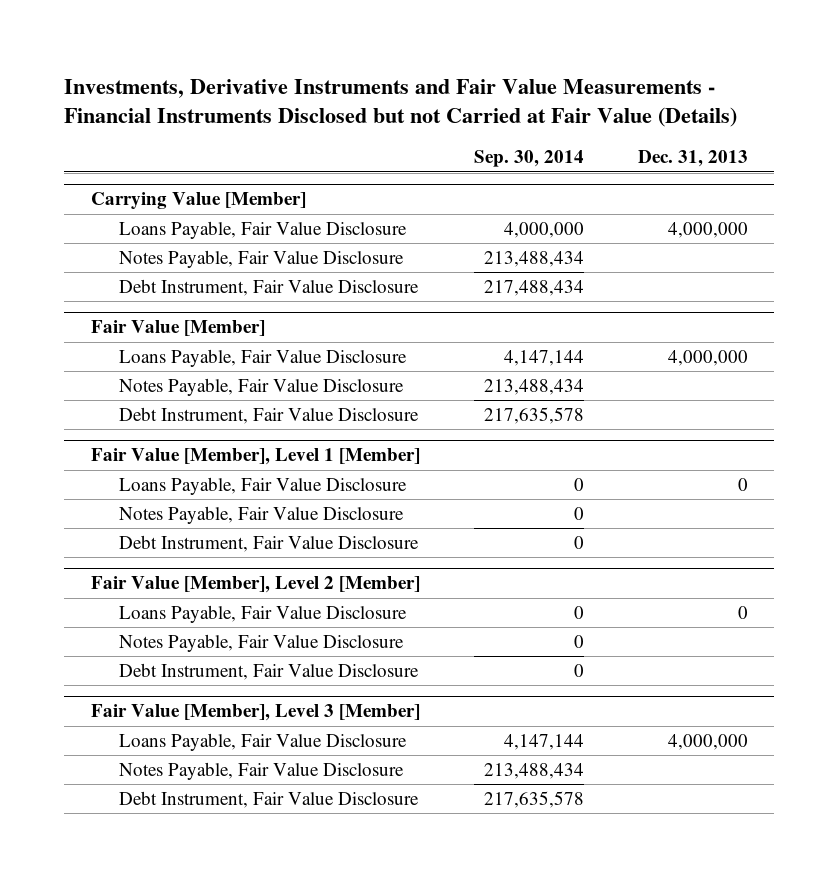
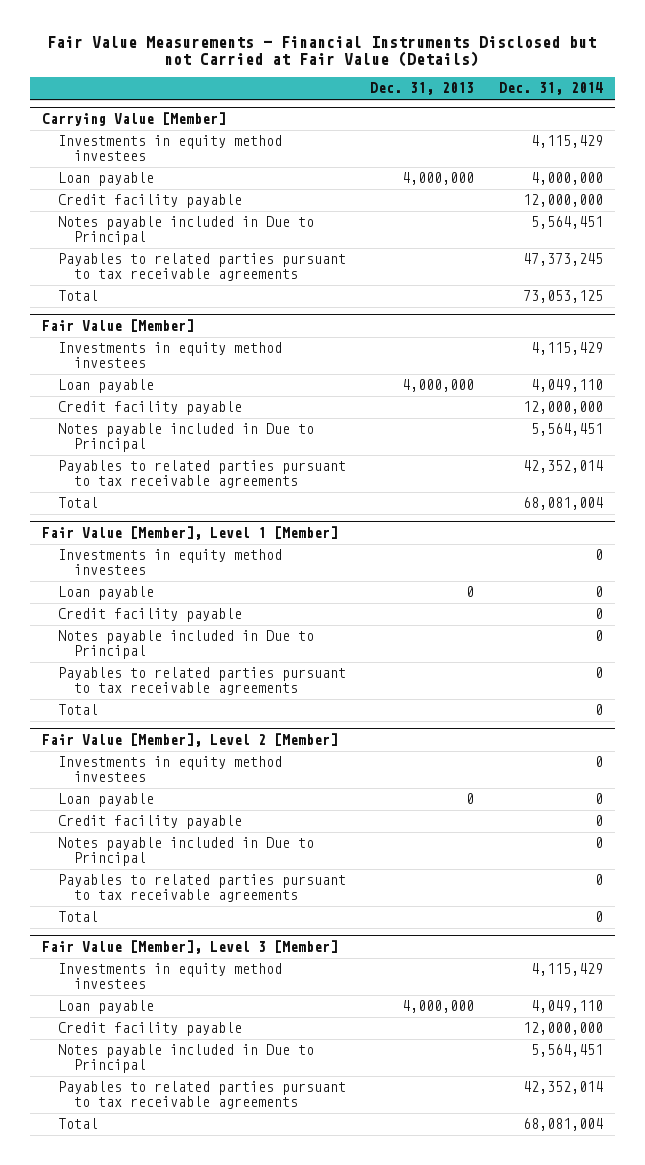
[64,78,738,128] Investments, Derivative Instruments and Fair Value Measurements - Financial Instruments Disclosed but not Carried at Fair Value (Details) -> [47,35,597,68] Fair Value Measurements - Financial Instruments Disclosed but not Carried at Fair Value (Details)
[473,150,584,168] Sep. 30, 2014 -> none
none -> [498,82,603,96] Dec. 31, 2014
[118,249,404,268] Notes Payable, Fair Value Disclosure -> none
none -> [57,135,282,161] Investments in equity method investees
[118,220,407,239] Loans Payable, Fair Value Disclosure -> [57,172,154,187] Loan payable
none -> [57,194,242,209] Credit facility payable
none -> [57,216,314,245] Notes payable included in Due to Principal
none -> [57,253,346,281] Payables to related parties pursuant to tax receivable agreements
[118,278,419,296] Debt Instrument, Fair Value Disclosure -> [57,290,98,302] Total
[118,377,404,396] Notes Payable, Fair Value Disclosure -> none
none -> [57,342,282,368] Investments in equity method investees
[118,348,407,367] Loans Payable, Fair Value Disclosure -> [57,379,154,394] Loan payable
none -> [57,401,242,416] Credit facility payable
none -> [57,423,314,452] Notes payable included in Due to Principal
none -> [57,460,346,488] Payables to related parties pursuant to tax receivable agreements
[118,406,419,424] Debt Instrument, Fair Value Disclosure -> [57,497,98,509] Total
[118,505,404,524] Notes Payable, Fair Value Disclosure -> none
none -> [57,549,282,575] Investments in equity method investees
[118,476,407,495] Loans Payable, Fair Value Disclosure -> [57,586,154,601] Loan payable
none -> [57,608,242,623] Credit facility payable
none -> [57,630,314,659] Notes payable included in Due to Principal
none -> [57,667,346,695] Payables to related parties pursuant to tax receivable agreements
[118,534,419,552] Debt Instrument, Fair Value Disclosure -> [57,704,98,716] Total
[118,633,404,652] Notes Payable, Fair Value Disclosure -> none
none -> [57,756,282,782] Investments in equity method investees
[118,604,407,623] Loans Payable, Fair Value Disclosure -> [57,793,154,808] Loan payable
none -> [57,815,242,830] Credit facility payable
none -> [57,837,314,866] Notes payable included in Due to Principal
none -> [57,874,346,902] Payables to related parties pursuant to tax receivable agreements
[118,662,419,680] Debt Instrument, Fair Value Disclosure -> [57,911,98,923] Total
[118,761,404,780] Notes Payable, Fair Value Disclosure -> none
none -> [57,963,282,989] Investments in equity method investees
[118,732,407,751] Loans Payable, Fair Value Disclosure -> [57,1000,154,1015] Loan payable
none -> [57,1022,242,1037] Credit facility payable
none -> [57,1044,314,1073] Notes payable included in Due to Principal
none -> [57,1081,346,1109] Payables to related parties pursuant to tax receivable agreements
[118,790,419,808] Debt Instrument, Fair Value Disclosure -> [57,1118,98,1130] Total

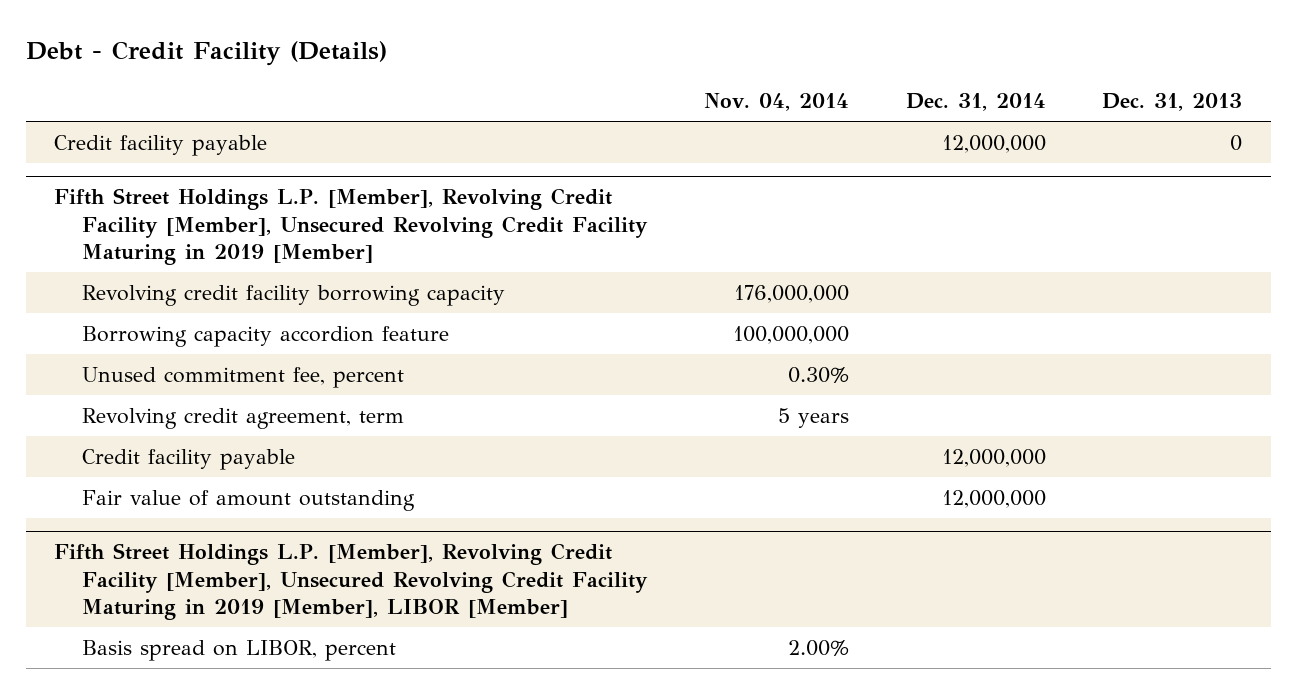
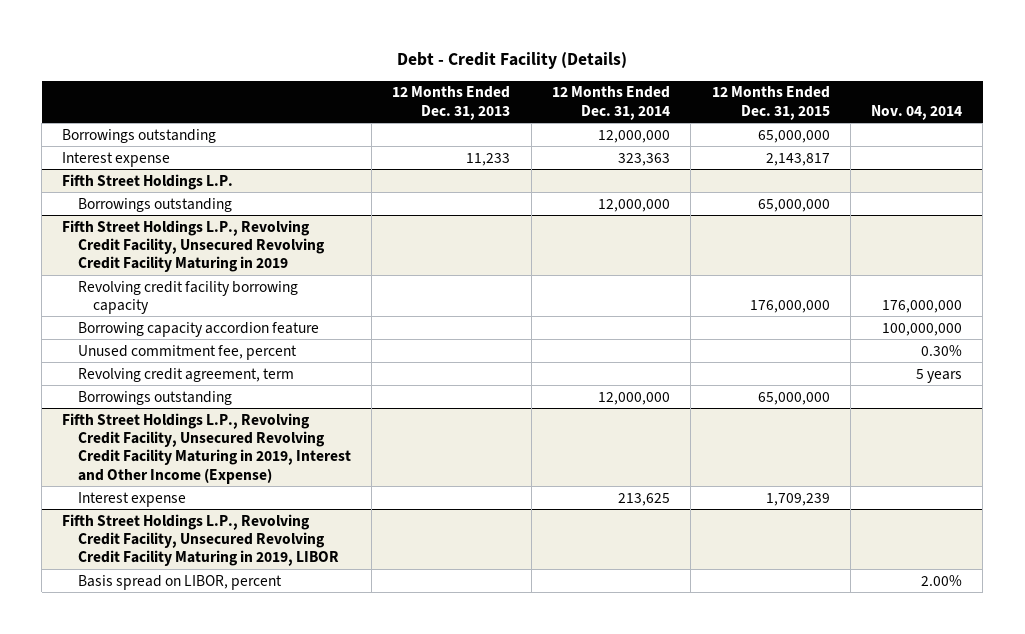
[905,93,1046,112] Dec. 31, 2014 -> none
[1102,93,1243,112] Dec. 31, 2013 -> none
none -> [392,86,511,120] 12 Months Ended Dec. 31, 2013
none -> [551,86,670,120] 12 Months Ended Dec. 31, 2014
none -> [711,86,830,120] 12 Months Ended Dec. 31, 2015
[53,134,267,156] Credit facility payable -> [62,128,217,143] Borrowings outstanding
none -> [62,151,171,167] Interest expense
none -> [62,173,234,190] Fifth Street Holdings L.P.
none -> [77,197,232,212] Borrowings outstanding
[53,188,649,265] Fifth Street Holdings L.P. [Member], Revolving Credit Facility [Member], Unsecured Revolving Credit Facility Maturing in 2019 [Member] -> [62,219,325,273] Fifth Street Holdings L.P., Revolving Credit Facility, Unsecured Revolving Credit Facility Maturing in 2019
[82,489,416,511] Fair value of amount outstanding -> none
[82,448,296,470] Credit facility payable -> [77,390,232,405] Borrowings outstanding
none -> [62,412,351,484] Fifth Street Holdings L.P., Revolving Credit Facility, Unsecured Revolving Credit Facility Maturing in 2019, Interest and Other Income (Expense)
none -> [77,491,186,507] Interest expense
[53,543,649,620] Fifth Street Holdings L.P. [Member], Revolving Credit Facility [Member], Unsecured Revolving Credit Facility Maturing in 2019 [Member], LIBOR [Member] -> [62,513,339,567] Fifth Street Holdings L.P., Revolving Credit Facility, Unsecured Revolving Credit Facility Maturing in 2019, LIBOR

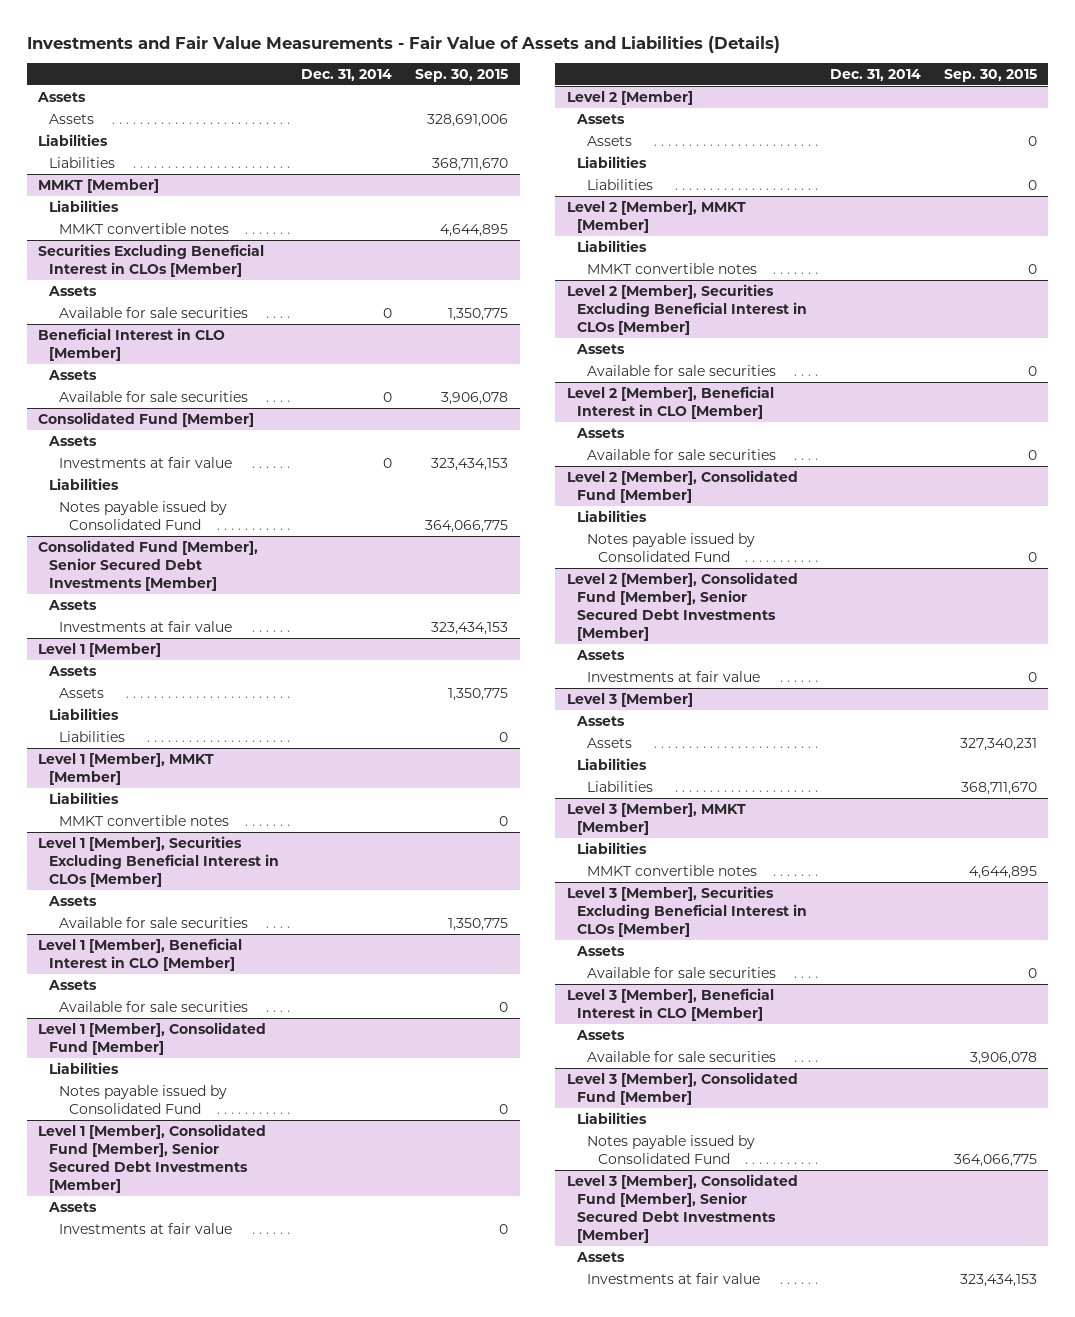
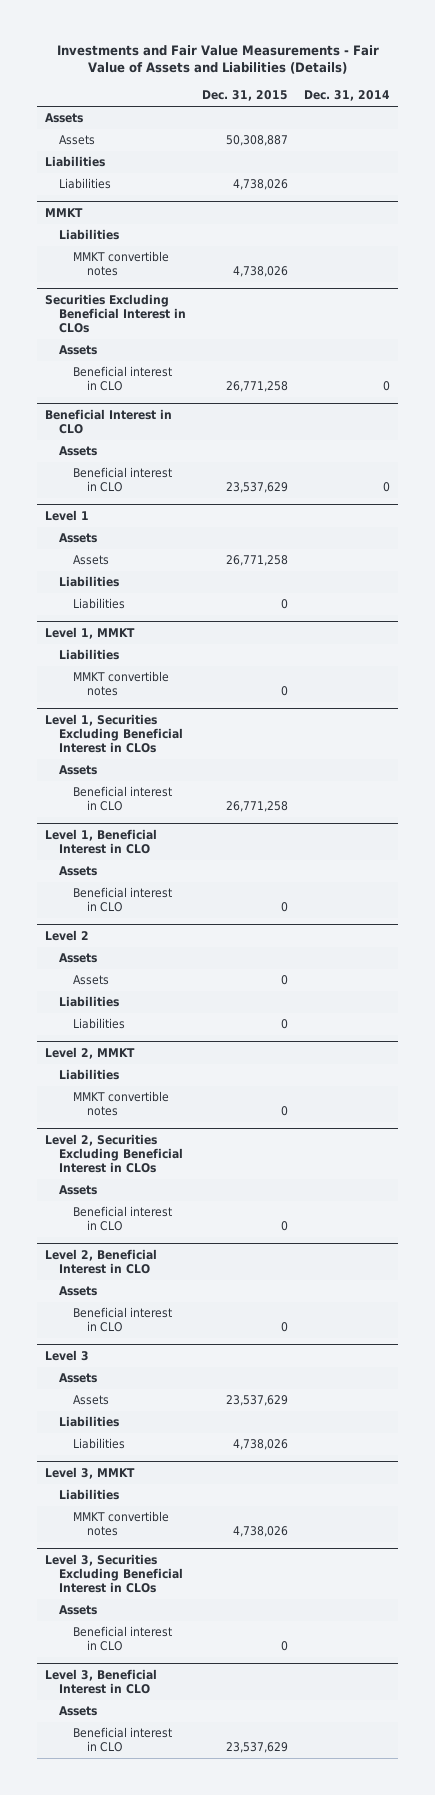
[415,68,509,82] Sep. 30, 2015 -> none
none -> [202,90,289,102] Dec. 31, 2015
[38,178,160,193] MMKT [Member] -> [44,208,83,218] MMKT
[38,243,265,277] Securities Excluding Beneficial Interest in CLOs [Member] -> [44,294,186,334] Securities Excluding Beneficial Interest in CLOs
[58,306,248,318] Available for sale securities -> [73,366,173,392] Beneficial interest in CLO
[38,327,226,361] Beneficial Interest in CLO [Member] -> [44,409,172,435] Beneficial Interest in CLO
[38,411,255,427] Consolidated Fund [Member] -> none
[47,435,97,446] Assets -> none
[58,456,232,468] Investments at fair value -> none
[48,477,119,490] Liabilities -> none
[58,500,227,530] Notes payable issued by Consolidated Fund -> none
[38,539,259,591] Consolidated Fund [Member], Senior Secured Debt Investments [Member] -> none
[47,599,97,610] Assets -> none
[58,620,232,632] Investments at fair value -> none
[58,390,248,402] Available for sale securities -> [73,467,173,493] Beneficial interest in CLO
[38,642,162,657] Level 1 [Member] -> [44,510,89,522] Level 1
[38,752,215,785] Level 1 [Member], MMKT [Member] -> [44,627,135,640] Level 1, MMKT
[38,835,279,887] Level 1 [Member], Securities Excluding Beneficial Interest in CLOs [Member] -> [44,714,183,754] Level 1, Securities Excluding Beneficial Interest in CLOs
[58,916,248,928] Available for sale securities -> [73,786,173,812] Beneficial interest in CLO
[38,937,243,971] Level 1 [Member], Beneficial Interest in CLO [Member] -> [44,829,157,855] Level 1, Beneficial Interest in CLO
[38,1021,267,1055] Level 1 [Member], Consolidated Fund [Member] -> none
[48,1061,119,1074] Liabilities -> none
[58,1084,227,1114] Notes payable issued by Consolidated Fund -> none
[38,1123,267,1193] Level 1 [Member], Consolidated Fund [Member], Senior Secured Debt Investments [Member] -> none
[47,1201,97,1212] Assets -> none
[58,1222,232,1234] Investments at fair value -> none
[58,1000,248,1012] Available for sale securities -> [73,887,173,913] Beneficial interest in CLO
[566,90,693,105] Level 2 [Member] -> [44,930,89,942] Level 2
[566,200,746,233] Level 2 [Member], MMKT [Member] -> [44,1047,135,1060] Level 2, MMKT
[566,283,808,335] Level 2 [Member], Securities Excluding Beneficial Interest in CLOs [Member] -> [44,1134,183,1174] Level 2, Securities Excluding Beneficial Interest in CLOs
[587,364,777,376] Available for sale securities -> [73,1206,173,1232] Beneficial interest in CLO
[566,385,774,419] Level 2 [Member], Beneficial Interest in CLO [Member] -> [44,1249,157,1275] Level 2, Beneficial Interest in CLO
[566,469,798,503] Level 2 [Member], Consolidated Fund [Member] -> none
[577,509,648,522] Liabilities -> none
[587,532,756,562] Notes payable issued by Consolidated Fund -> none
[566,571,798,641] Level 2 [Member], Consolidated Fund [Member], Senior Secured Debt Investments [Member] -> none
[576,649,626,660] Assets -> none
[587,670,761,682] Investments at fair value -> none
[587,448,777,460] Available for sale securities -> [73,1307,173,1333] Beneficial interest in CLO
[566,692,693,707] Level 3 [Member] -> [44,1350,89,1362] Level 3
[566,802,746,835] Level 3 [Member], MMKT [Member] -> [44,1467,135,1480] Level 3, MMKT
[566,885,808,937] Level 3 [Member], Securities Excluding Beneficial Interest in CLOs [Member] -> [44,1554,183,1594] Level 3, Securities Excluding Beneficial Interest in CLOs
[587,966,777,978] Available for sale securities -> [73,1626,173,1652] Beneficial interest in CLO
[566,987,774,1021] Level 3 [Member], Beneficial Interest in CLO [Member] -> [44,1669,157,1695] Level 3, Beneficial Interest in CLO
[566,1071,798,1105] Level 3 [Member], Consolidated Fund [Member] -> none
[577,1111,648,1124] Liabilities -> none
[587,1134,756,1164] Notes payable issued by Consolidated Fund -> none
[566,1173,798,1243] Level 3 [Member], Consolidated Fund [Member], Senior Secured Debt Investments [Member] -> none
[576,1251,626,1262] Assets -> none
[587,1272,761,1284] Investments at fair value -> none
[587,1050,777,1062] Available for sale securities -> [73,1727,173,1753] Beneficial interest in CLO

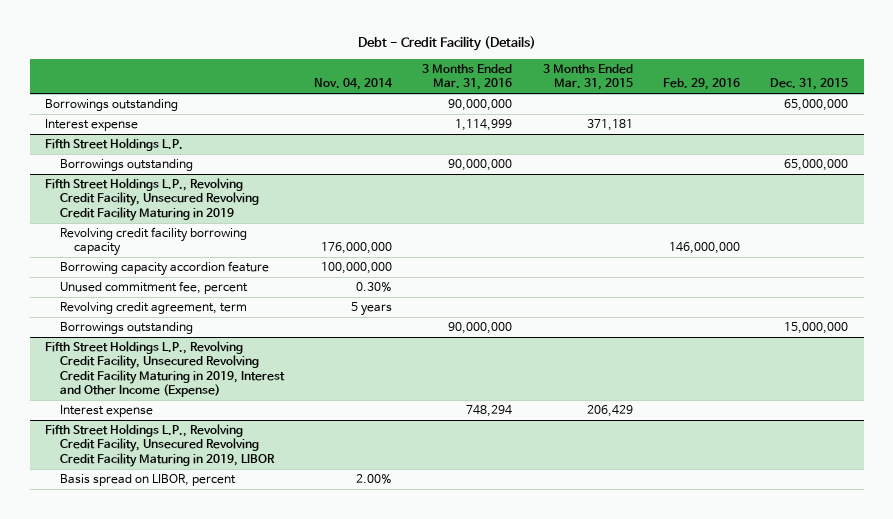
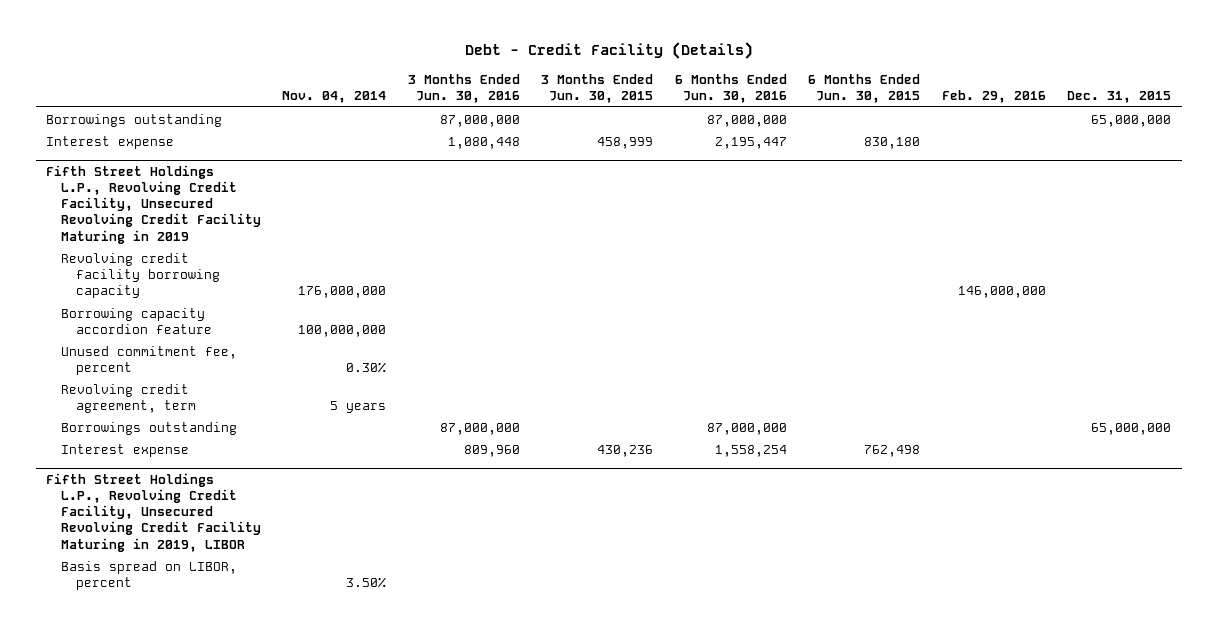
[422,63,513,91] 3 Months Ended Mar. 31, 2016 -> none
[542,63,633,91] 3 Months Ended Mar. 31, 2015 -> none
none -> [407,73,520,104] 3 Months Ended Jun. 30, 2016
none -> [541,73,654,104] 3 Months Ended Jun. 30, 2015
none -> [674,73,787,104] 6 Months Ended Jun. 30, 2016
none -> [808,73,921,104] 6 Months Ended Jun. 30, 2015
[44,138,183,152] Fifth Street Holdings L.P. -> none
[59,159,193,172] Borrowings outstanding -> none
[44,341,285,398] Fifth Street Holdings L.P., Revolving Credit Facility, Unsecured Revolving Credit Facility Maturing in 2019, Interest and Other Income (Expense) -> none
[59,405,153,418] Interest expense -> none
[784,322,849,335] 15,000,000 -> [1090,422,1171,435] 65,000,000
none -> [61,443,190,457] Interest expense
[355,474,392,485] 2.00% -> [346,576,387,588] 3.50%

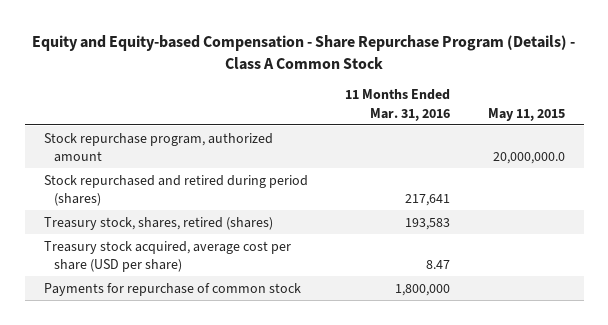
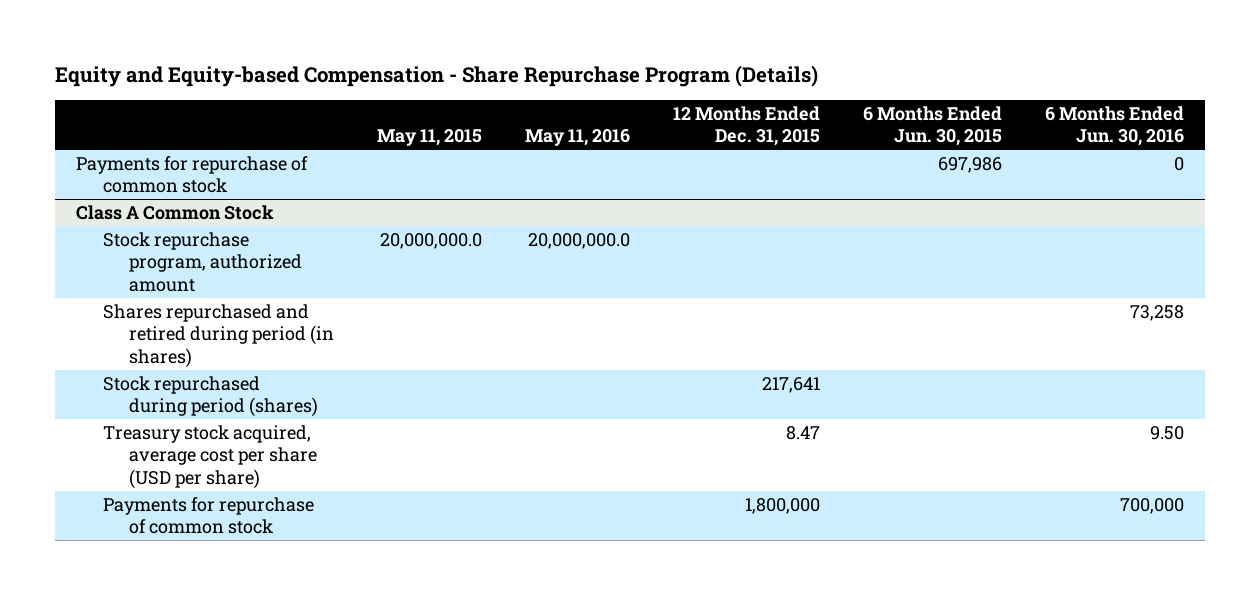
[32,34,576,70] Equity and Equity-based Compensation - Share Repurchase Program (Details) - Class A Common Stock -> [54,65,818,88] Equity and Equity-based Compensation - Share Repurchase Program (Details)
[345,89,451,121] 11 Months Ended Mar. 31, 2016 -> none
none -> [525,129,631,147] May 11, 2016
none -> [672,105,820,147] 12 Months Ended Dec. 31, 2015
none -> [862,105,1002,147] 6 Months Ended Jun. 30, 2015
none -> [1044,105,1184,147] 6 Months Ended Jun. 30, 2016
[43,132,273,162] Stock repurchase program, authorized amount -> none
[43,174,308,206] Stock repurchased and retired during period (shares) -> none
[43,216,273,230] Treasury stock, shares, retired (shares) -> none
[43,240,291,272] Treasury stock acquired, average cost per share (USD per share) -> none
none -> [75,204,274,220] Class A Common Stock
none -> [102,231,303,292] Stock repurchase program, authorized amount
none -> [102,303,335,368] Shares repurchased and retired during period (in shares)
none -> [102,375,319,418] Stock repurchased during period (shares)
none -> [102,424,318,489] Treasury stock acquired, average cost per share (USD per share)
none -> [102,496,314,535] Payments for repurchase of common stock

